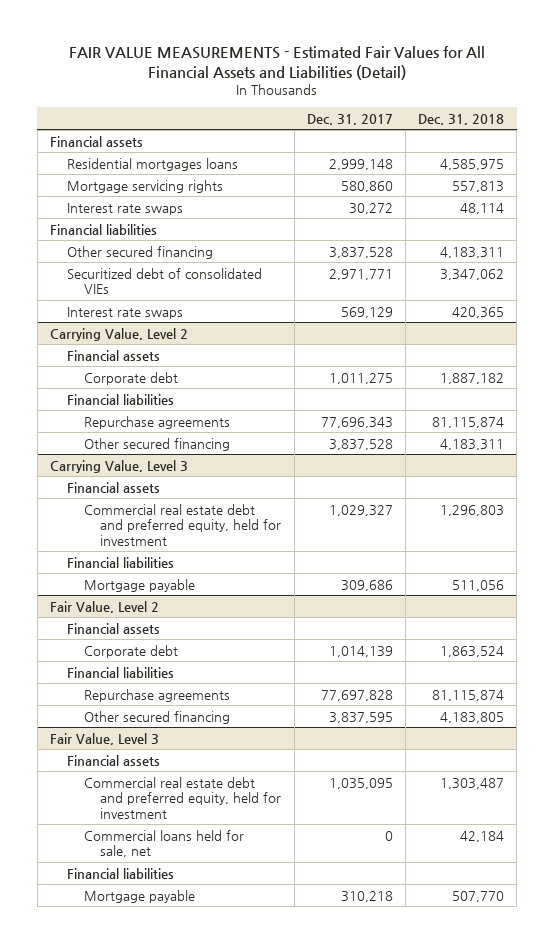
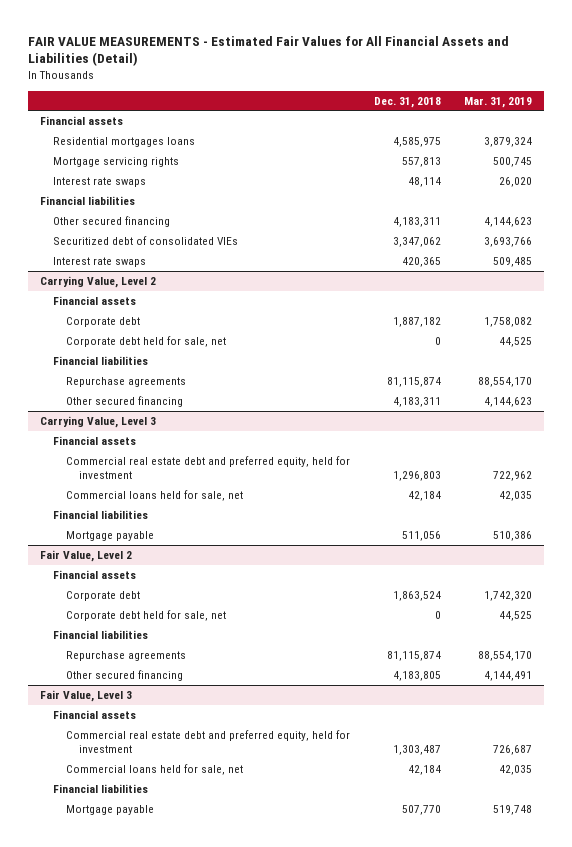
[306,113,393,125] Dec. 31, 2017 -> none
none -> [464,96,533,108] Mar. 31, 2019
none -> [65,335,226,347] Corporate debt held for sale, net
none -> [65,489,243,501] Commercial loans held for sale, net
none -> [65,609,226,621] Corporate debt held for sale, net

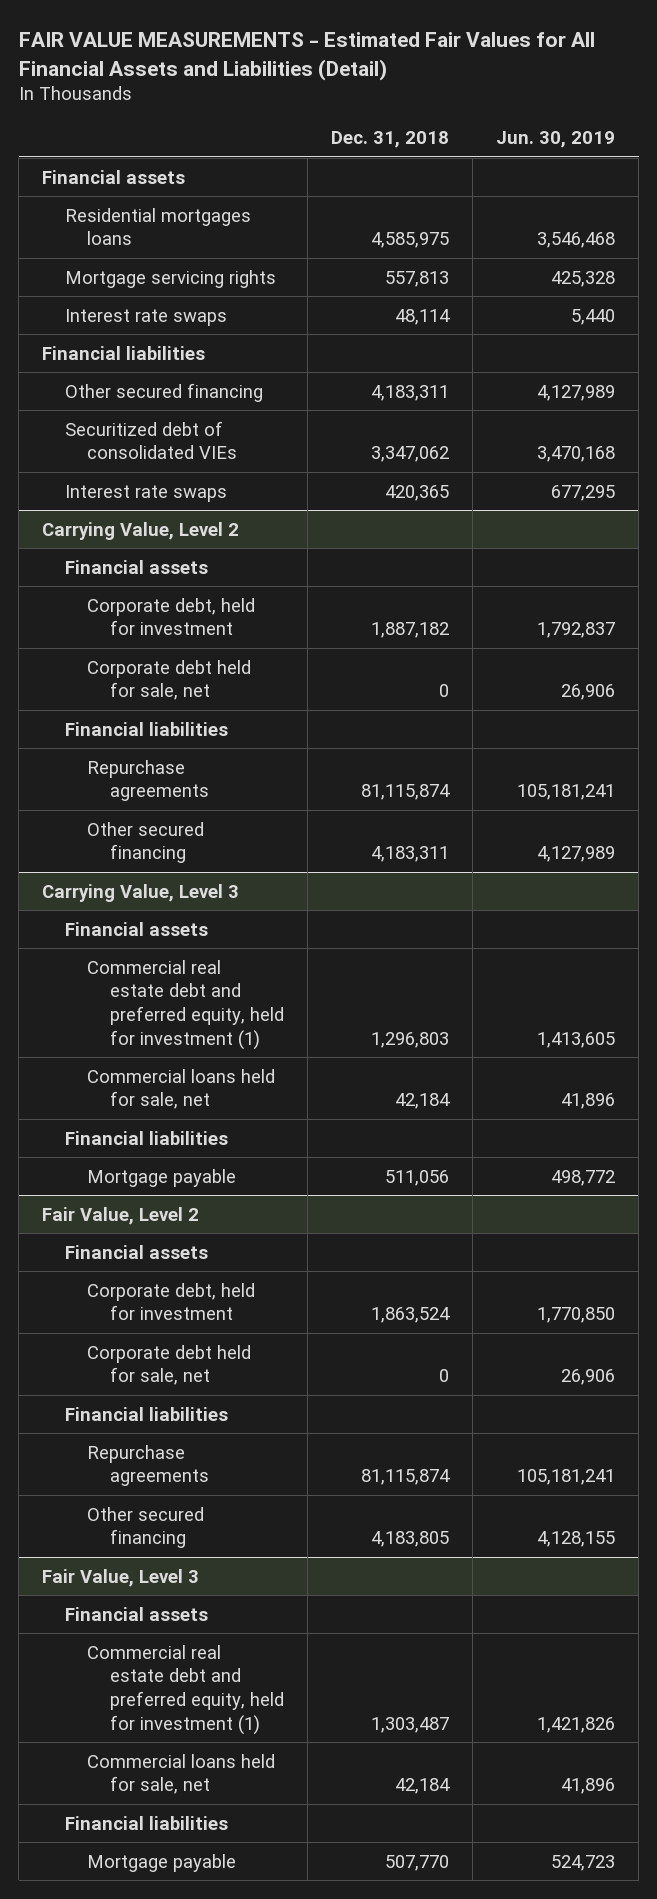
[464,96,533,108] Mar. 31, 2019 -> none
none -> [496,131,616,149] Jun. 30, 2019
[65,316,140,327] Corporate debt -> [87,597,256,636] Corporate debt, held for investment
[65,455,350,480] Commercial real estate debt and preferred equity, held for investment -> [87,959,285,1050] Commercial real estate debt and preferred equity, held for investment (1)
[65,590,140,601] Corporate debt -> [87,1282,256,1321] Corporate debt, held for investment
[65,729,350,754] Commercial real estate debt and preferred equity, held for investment -> [87,1644,285,1735] Commercial real estate debt and preferred equity, held for investment (1)

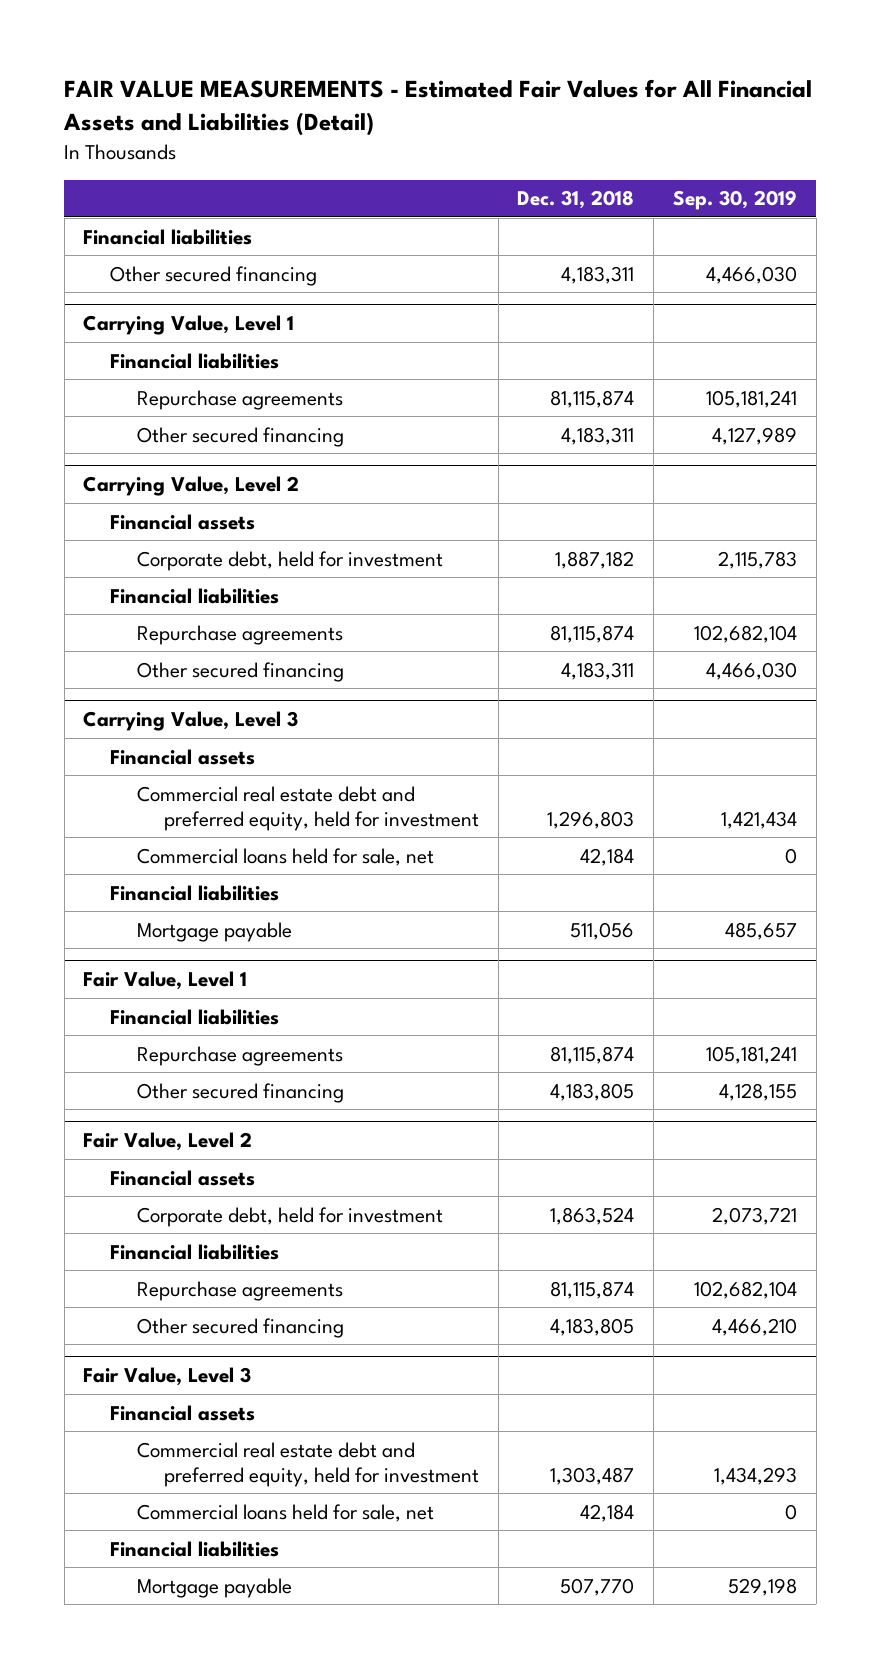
[496,131,616,149] Jun. 30, 2019 -> none
none -> [672,190,797,211] Sep. 30, 2019
[42,169,186,184] Financial assets -> none
[64,207,251,246] Residential mortgages loans -> none
[64,269,276,288] Mortgage servicing rights -> none
[64,308,227,326] Interest rate swaps -> none
[64,420,238,460] Securitized debt of consolidated VIEs -> none
[64,484,227,502] Interest rate swaps -> none
none -> [83,315,295,336] Carrying Value, Level 1
none -> [110,352,280,369] Financial liabilities
none -> [137,389,344,410] Repurchase agreements
none -> [137,426,345,447] Other secured financing
[87,659,252,701] Corporate debt held for sale, net -> none
[87,959,285,1050] Commercial real estate debt and preferred equity, held for investment (1) -> [137,785,479,831] Commercial real estate debt and preferred equity, held for investment
none -> [83,971,248,991] Fair Value, Level 1
none -> [110,1008,280,1025] Financial liabilities
none -> [137,1045,344,1066] Repurchase agreements
none -> [137,1082,345,1103] Other secured financing
[87,1344,252,1386] Corporate debt held for sale, net -> none
[87,1644,285,1735] Commercial real estate debt and preferred equity, held for investment (1) -> [137,1441,479,1487] Commercial real estate debt and preferred equity, held for investment

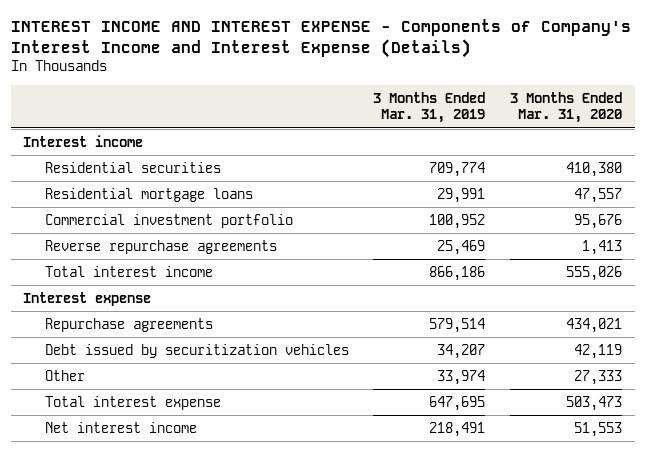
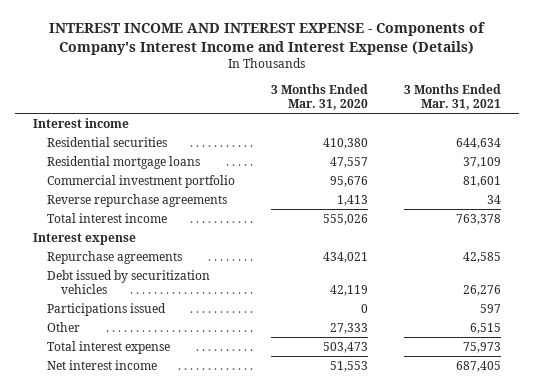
[373,91,486,124] 3 Months Ended Mar. 31, 2019 -> none
none -> [403,83,501,111] 3 Months Ended Mar. 31, 2021
none -> [46,302,166,316] Participations issued

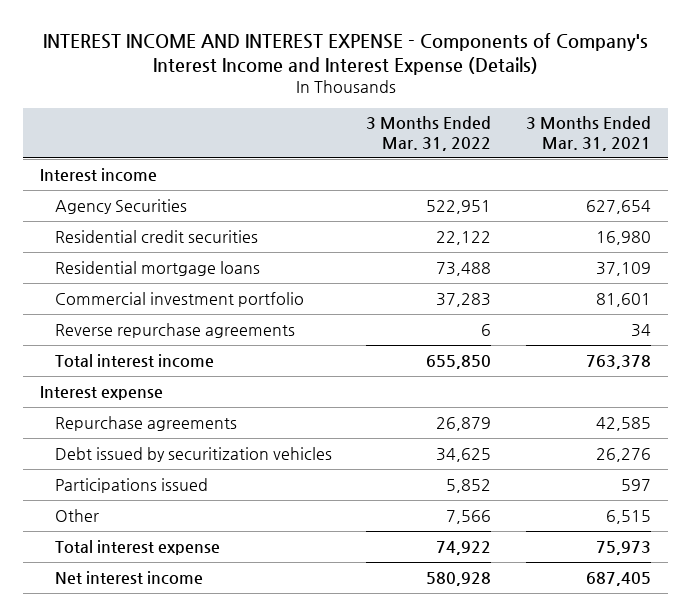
[270,83,368,111] 3 Months Ended Mar. 31, 2020 -> none
none -> [366,116,492,152] 3 Months Ended Mar. 31, 2022
none -> [54,198,187,214] Agency Securities
[46,136,167,147] Residential securities -> [54,229,258,243] Residential credit securities
[455,137,501,149] 644,634 -> [595,230,651,245] 16,980

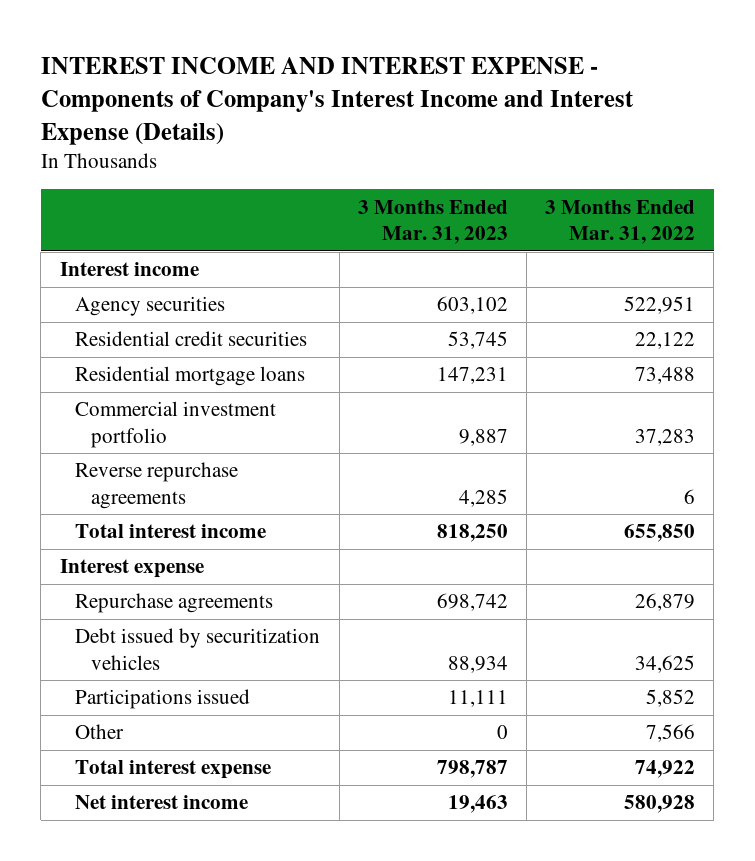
[525,116,651,152] 3 Months Ended Mar. 31, 2021 -> none
none -> [357,199,508,245] 3 Months Ended Mar. 31, 2023
[54,198,187,214] Agency Securities -> [75,296,226,317] Agency securities

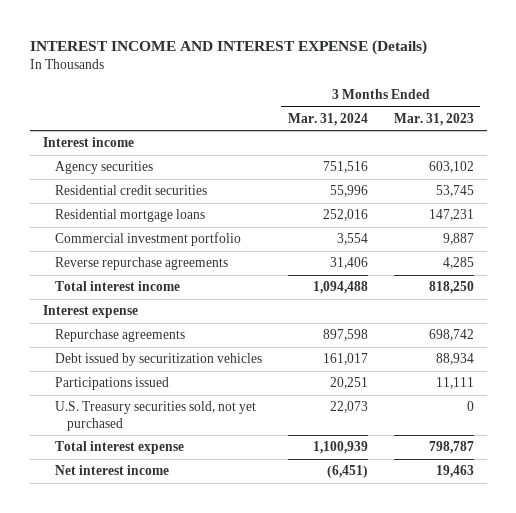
[40,56,634,145] INTEREST INCOME AND INTEREST EXPENSE - Components of Company's Interest Income and Interest Expense (Details) -> [29,39,427,55] INTEREST INCOME AND INTEREST EXPENSE (Details)
[545,199,696,245] 3 Months Ended Mar. 31, 2022 -> none
none -> [287,112,368,126] Mar. 31, 2024
[75,724,125,740] Other -> none
none -> [54,401,256,431] U.S. Treasury securities sold, not yet purchased

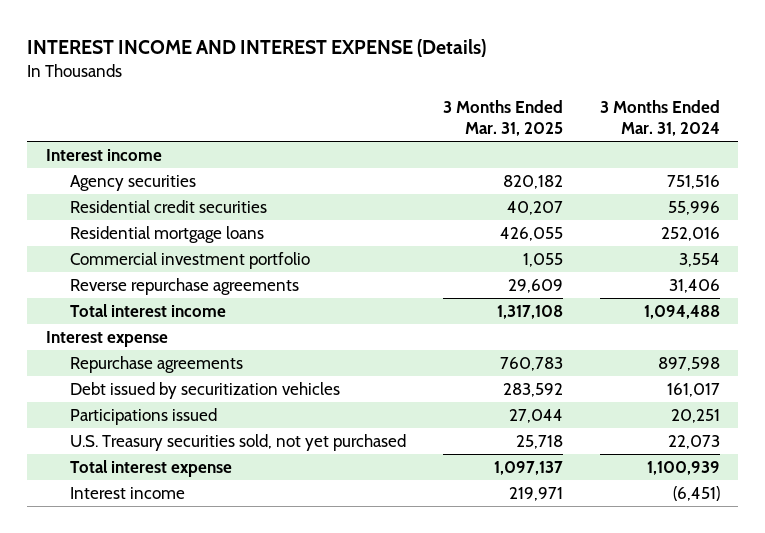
[393,112,474,126] Mar. 31, 2023 -> none
none -> [442,100,563,137] 3 Months Ended Mar. 31, 2025
[54,465,169,476] Net interest income -> [69,487,185,500] Interest income

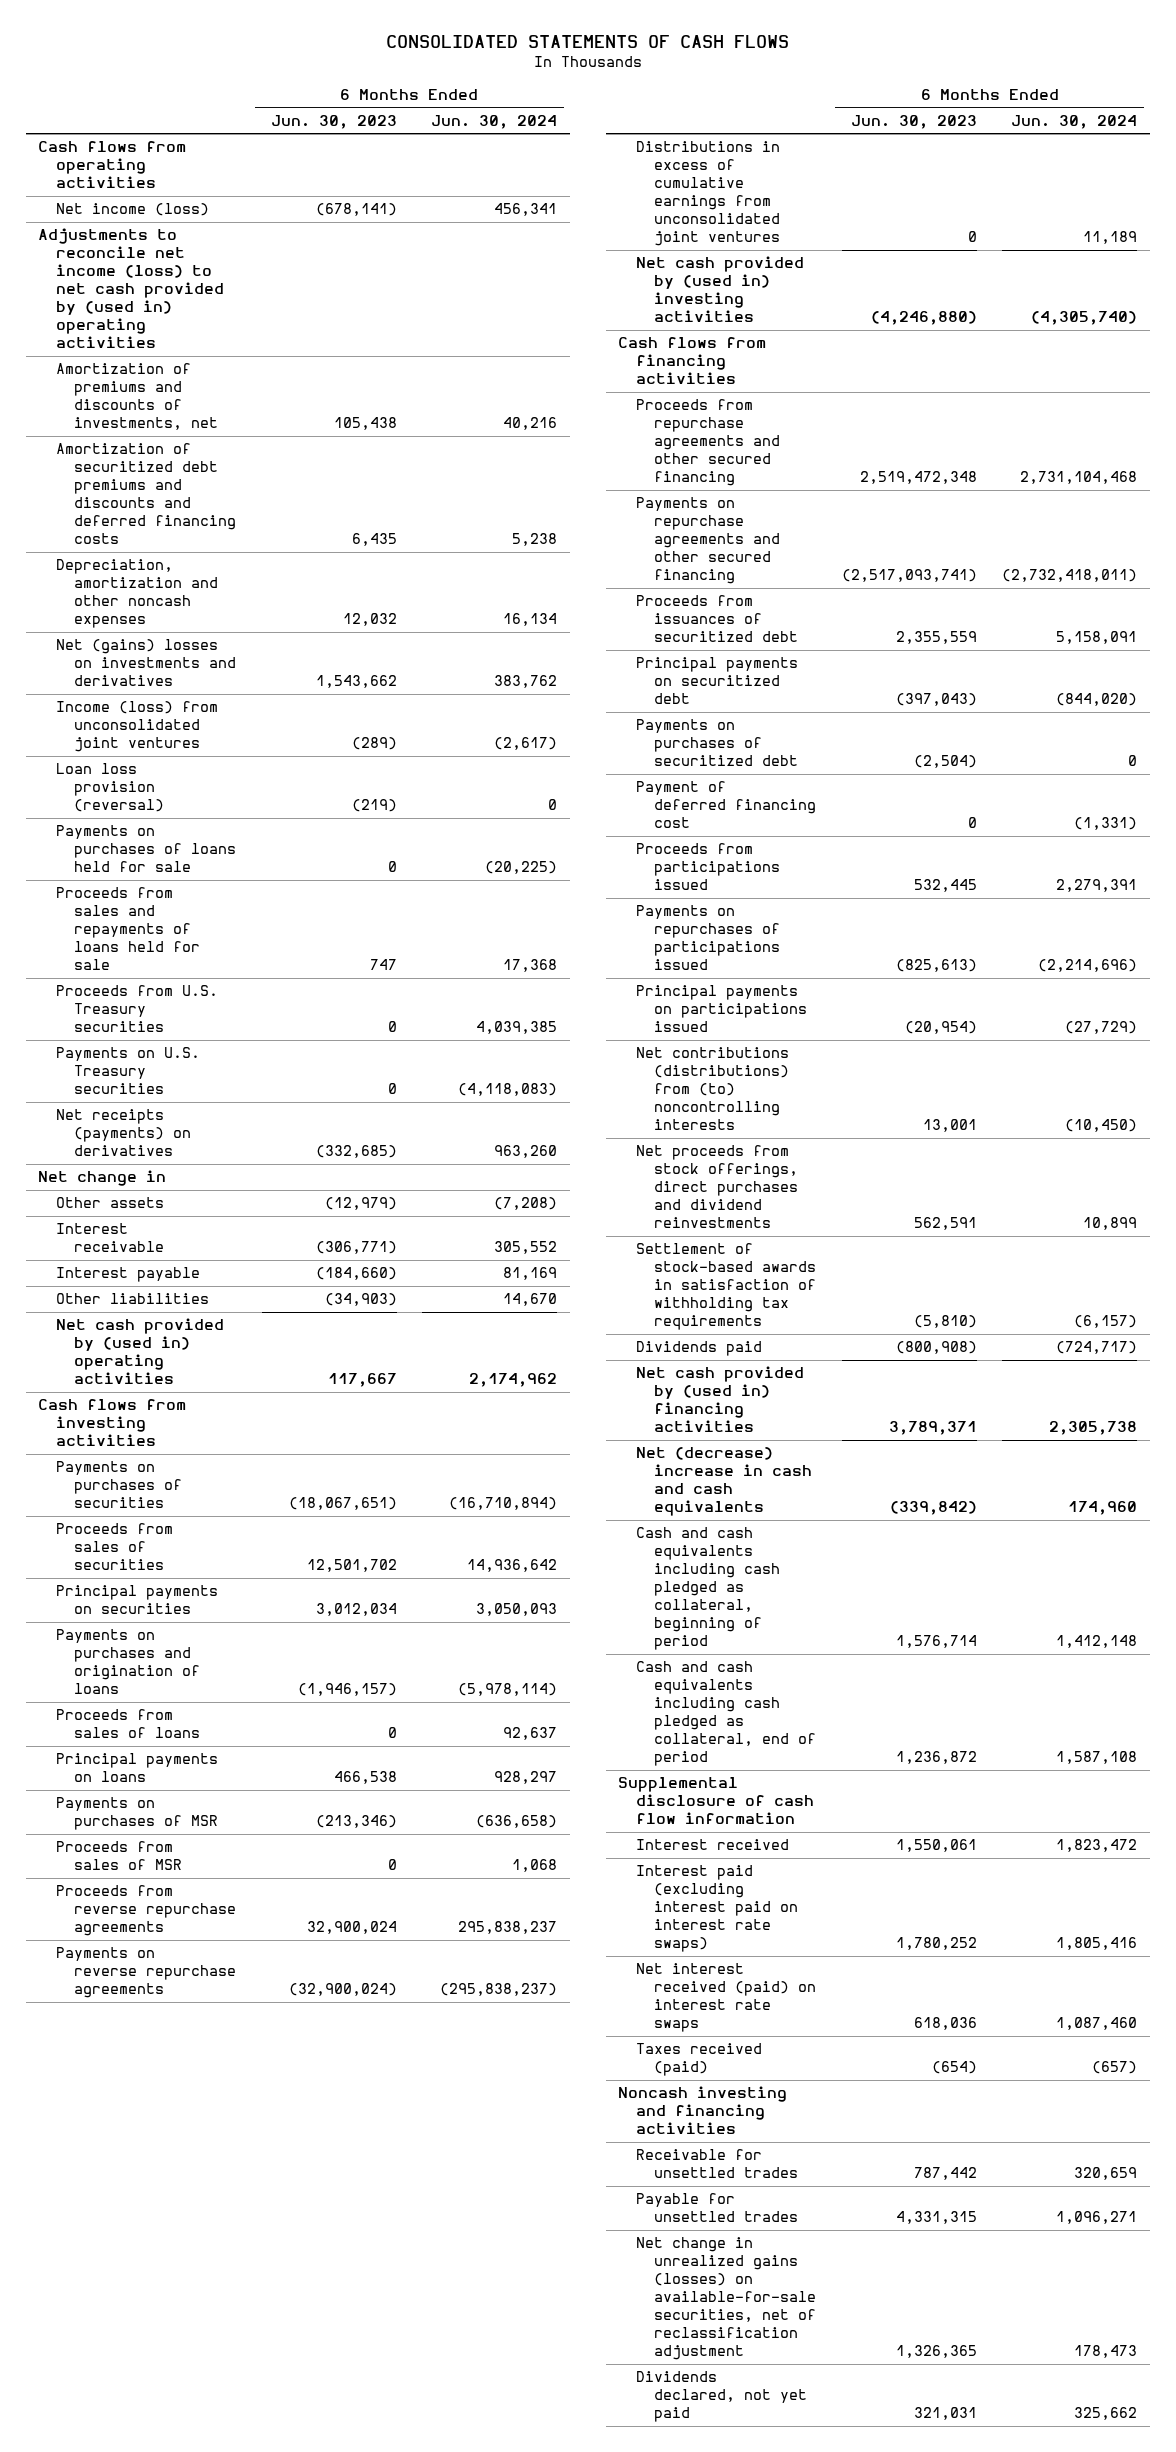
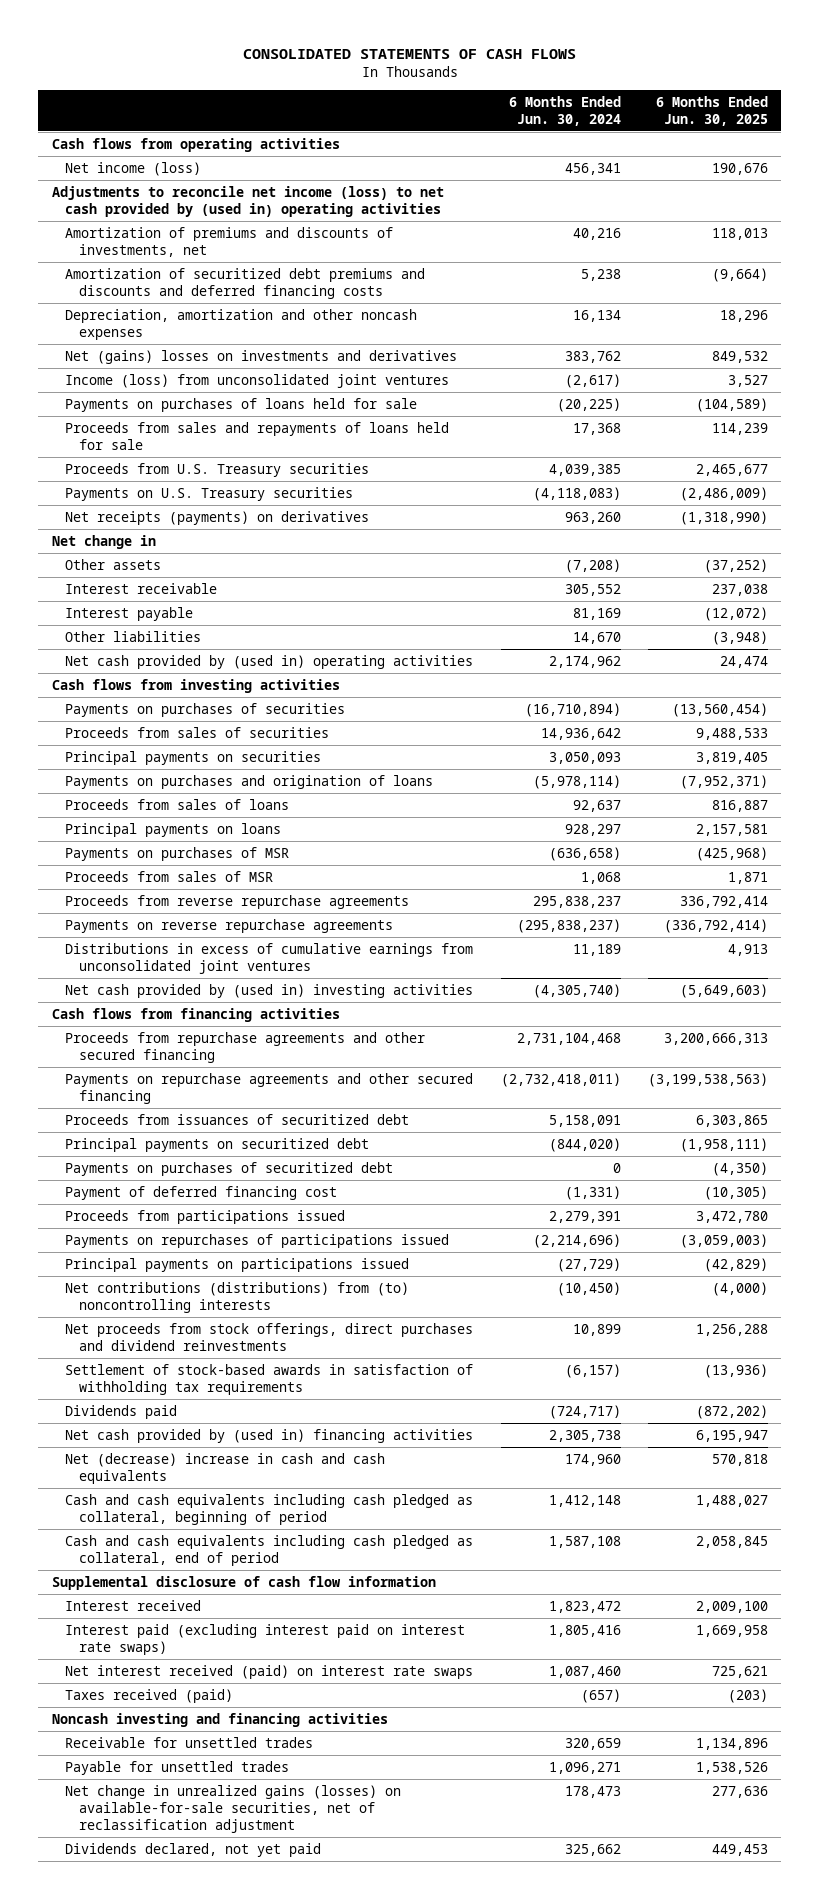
[270,114,397,129] Jun. 30, 2023 -> none
none -> [655,95,768,126] 6 Months Ended Jun. 30, 2025
[56,763,165,813] Loan loss provision (reversal) -> none

